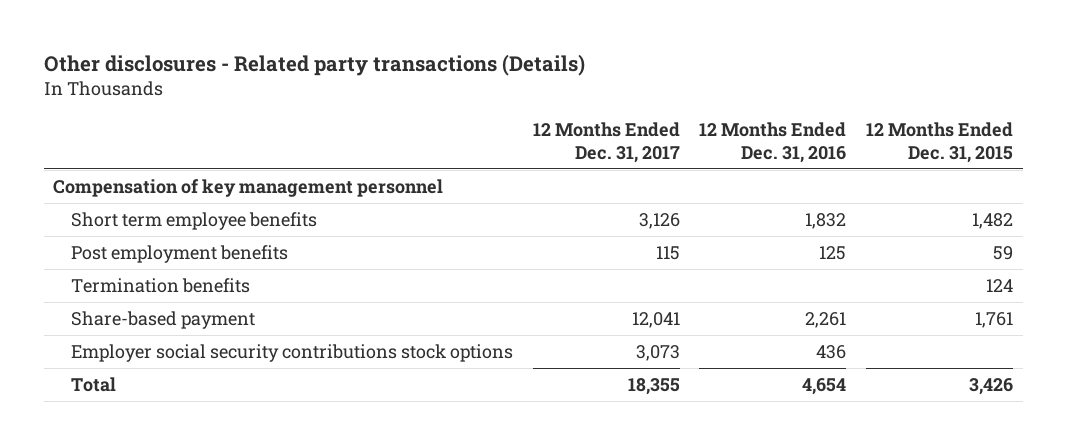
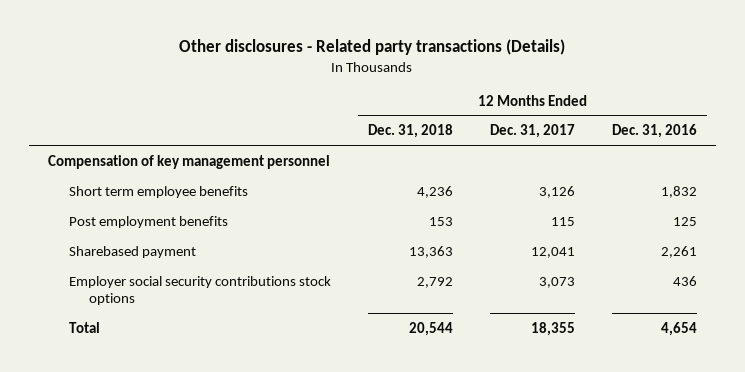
[865,121,1013,163] 12 Months Ended Dec. 31, 2015 -> none
none -> [367,124,453,139] Dec. 31, 2018
[71,277,251,293] Termination benefits -> none
[71,310,256,329] Share-based payment -> [68,245,196,258] Sharebased payment

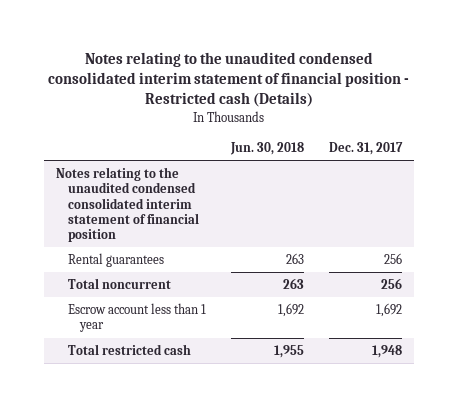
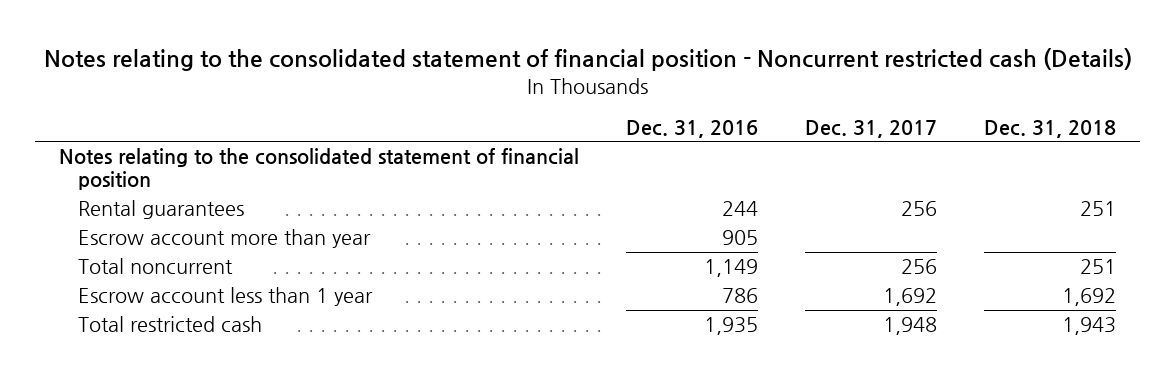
[48,52,410,108] Notes relating to the unaudited condensed consolidated interim statement of financial position - Restricted cash (Details) -> [43,48,1132,72] Notes relating to the consolidated statement of financial position - Noncurrent restricted cash (Details)
[230,142,305,156] Jun. 30, 2018 -> none
none -> [625,119,758,138] Dec. 31, 2016
none -> [984,119,1117,138] Dec. 31, 2018
[56,167,200,243] Notes relating to the unaudited condensed consolidated interim statement of financial position -> [58,148,579,191] Notes relating to the consolidated statement of financial position
none -> [78,229,372,249] Escrow account more than year

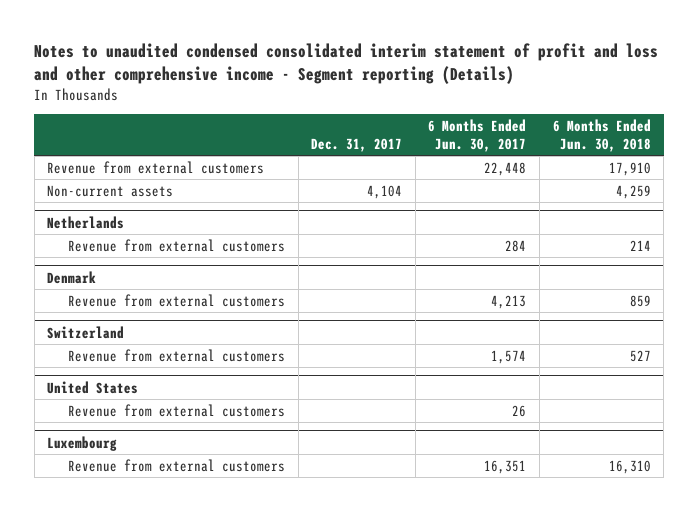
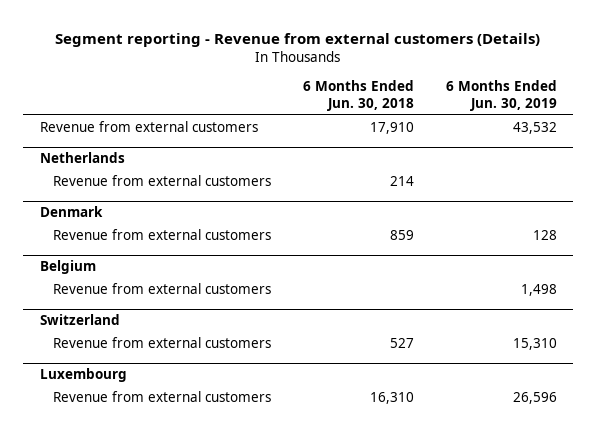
[34,43,659,84] Notes to unaudited condensed consolidated interim statement of profit and loss and other comprehensive income - Segment reporting (Details) -> [55,33,541,48] Segment reporting - Revenue from external customers (Details)
[311,137,403,152] Dec. 31, 2017 -> none
[428,118,527,152] 6 Months Ended Jun. 30, 2017 -> none
none -> [446,80,558,111] 6 Months Ended Jun. 30, 2019
[47,184,174,197] Non-current assets -> none
none -> [39,260,96,275] Belgium
none -> [52,283,271,295] Revenue from external customers
[47,380,139,394] United States -> none
[67,403,285,417] Revenue from external customers -> none

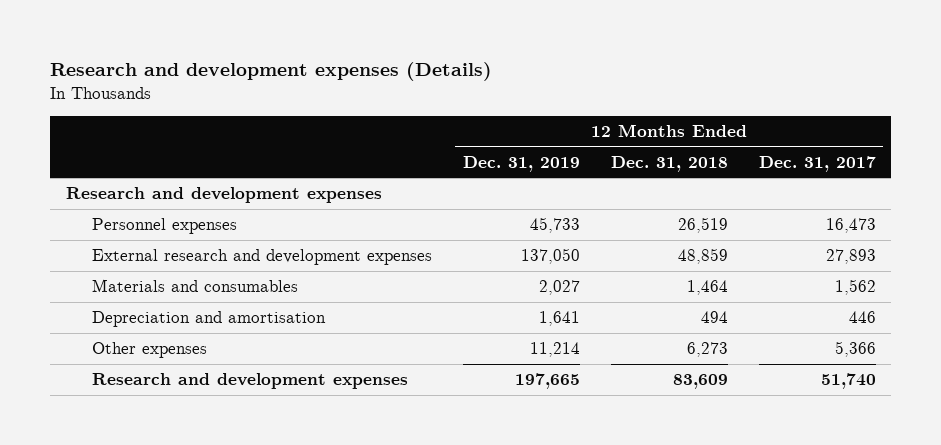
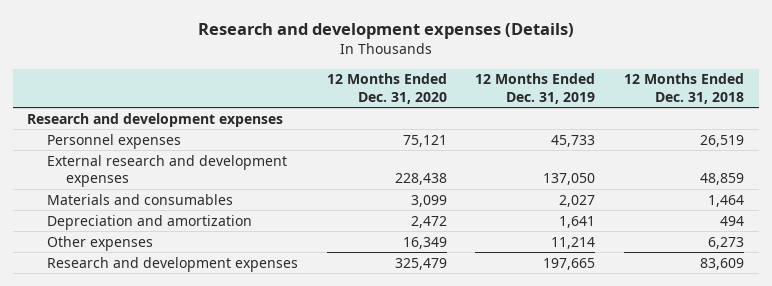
[758,155,876,172] Dec. 31, 2017 -> none
none -> [326,73,447,104] 12 Months Ended Dec. 31, 2020
[92,311,327,328] Depreciation and amortisation -> [46,214,252,230] Depreciation and amortization

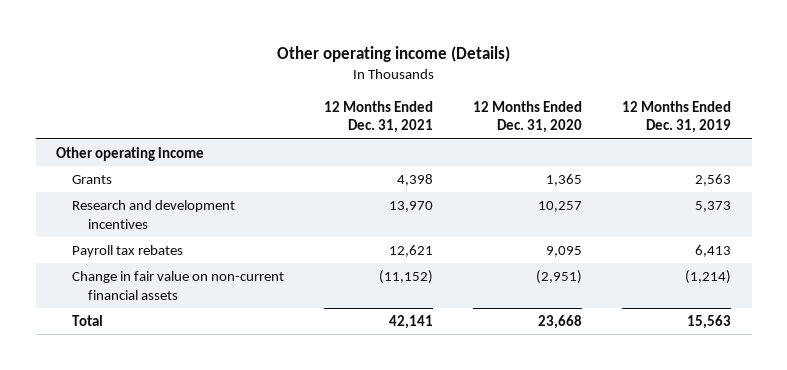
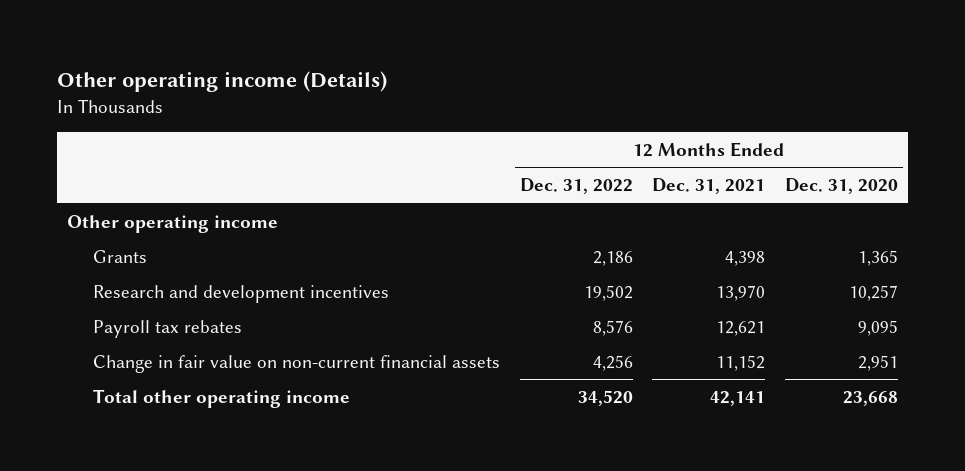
[622,100,732,134] 12 Months Ended Dec. 31, 2019 -> none
none -> [519,178,633,195] Dec. 31, 2022
[379,270,434,285] (11,152) -> [716,354,766,371] 11,152
[536,270,583,285] (2,951) -> [857,354,898,371] 2,951
[72,315,104,327] Total -> [93,388,351,408] Total other operating income

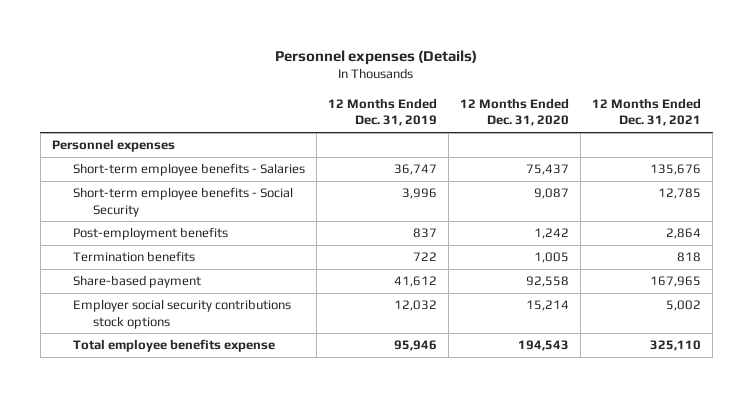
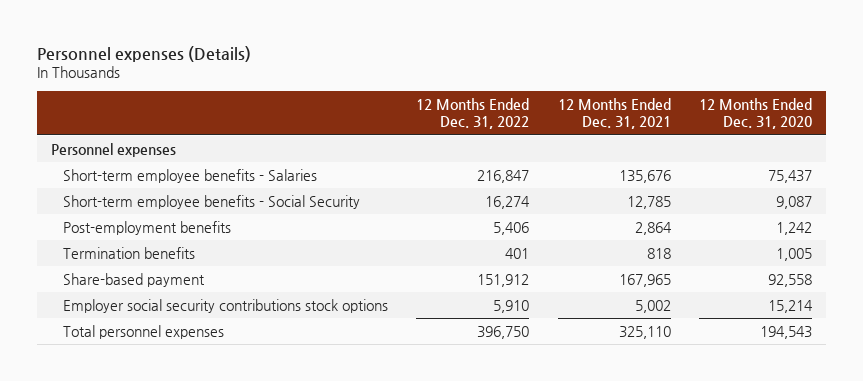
[327,97,437,127] 12 Months Ended Dec. 31, 2019 -> none
none -> [416,97,530,130] 12 Months Ended Dec. 31, 2022
[72,339,275,353] Total employee benefits expense -> [62,325,224,340] Total personnel expenses

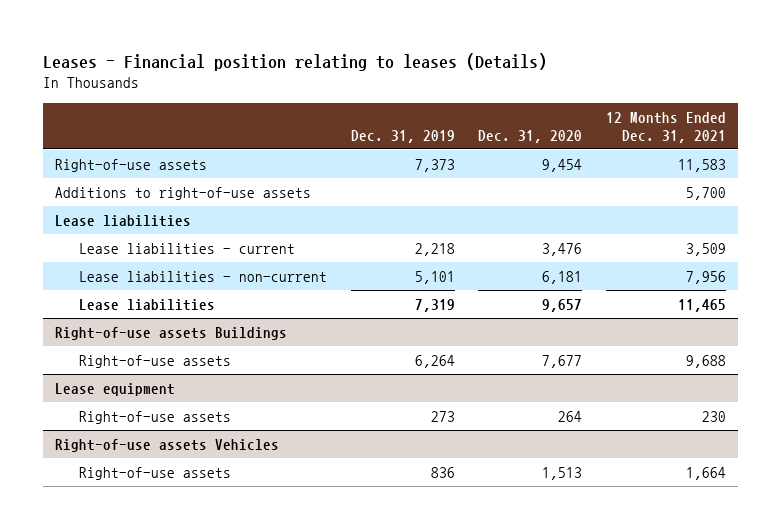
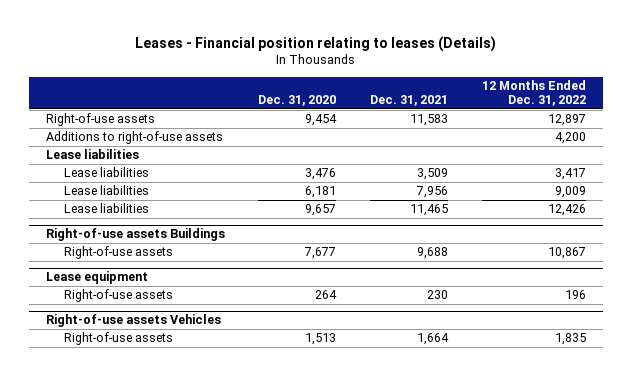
[350,129,455,143] Dec. 31, 2019 -> none
[606,111,727,143] 12 Months Ended Dec. 31, 2021 -> none
none -> [370,95,449,107] Dec. 31, 2021
none -> [481,79,586,107] 12 Months Ended Dec. 31, 2022
[78,243,295,255] Lease liabilities - current -> [63,167,149,178] Lease liabilities
[78,271,327,283] Lease liabilities - non-current -> [63,185,149,196] Lease liabilities

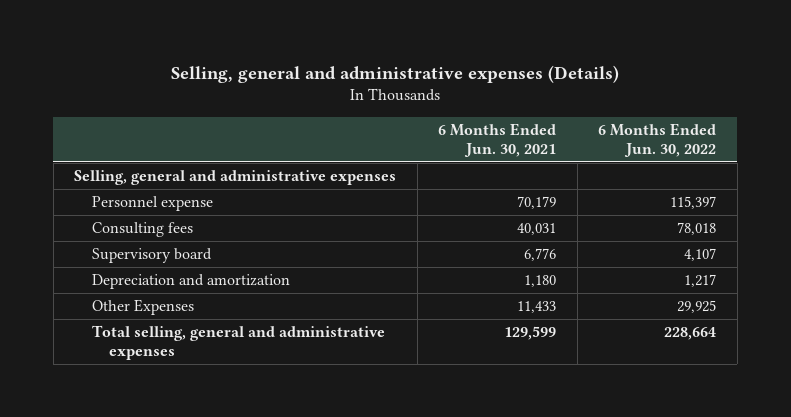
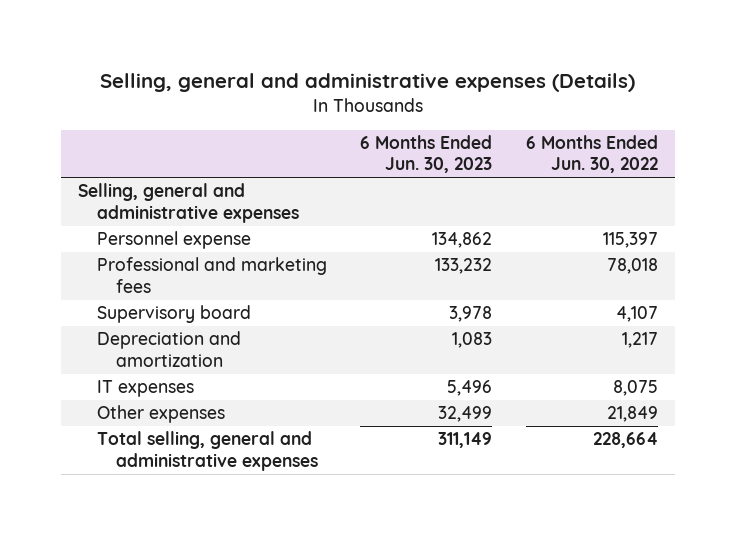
[438,122,557,158] 6 Months Ended Jun. 30, 2021 -> none
none -> [360,134,493,174] 6 Months Ended Jun. 30, 2023
[91,222,193,238] Consulting fees -> [96,257,327,293] Professional and marketing fees
none -> [96,380,194,398] IT expenses
[91,299,194,316] Other Expenses -> [96,405,225,424] Other expenses
[677,300,717,314] 29,925 -> [607,406,659,423] 21,849

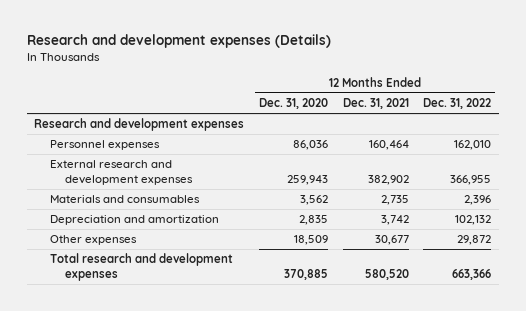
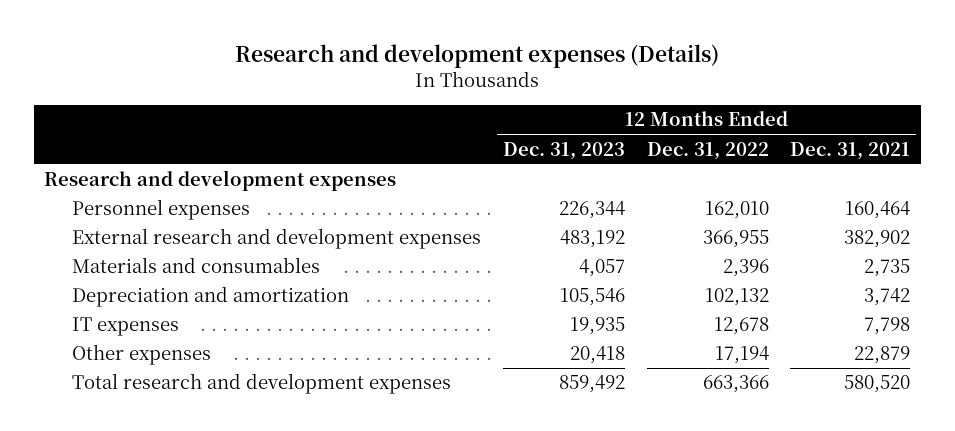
[259,97,329,109] Dec. 31, 2020 -> none
none -> [502,141,625,160] Dec. 31, 2023
none -> [71,317,179,337] IT expenses
[374,235,409,246] 30,677 -> [854,346,911,365] 22,879
[457,235,492,246] 29,872 -> [714,346,769,365] 17,194

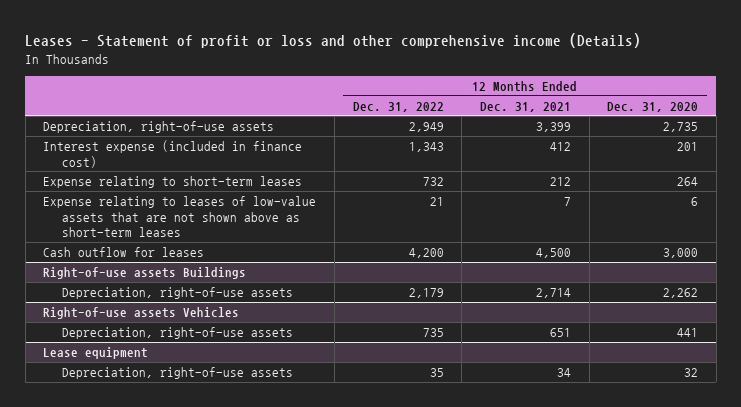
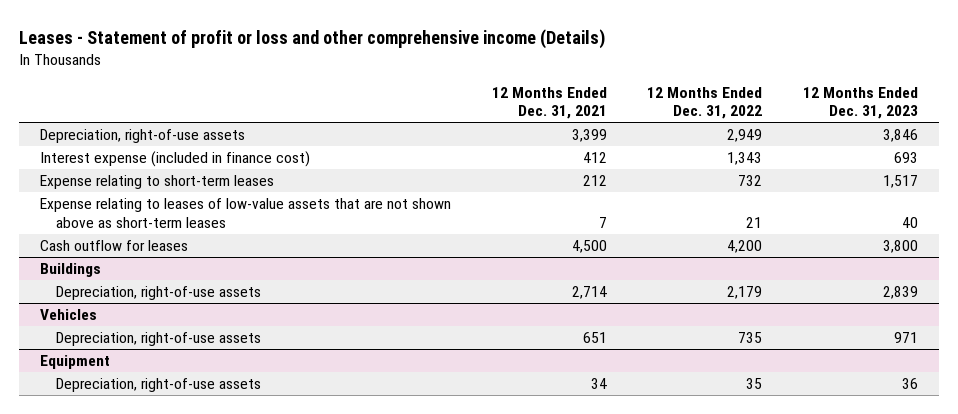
[607,101,699,112] Dec. 31, 2020 -> none
none -> [803,86,919,120] 12 Months Ended Dec. 31, 2023
[43,266,247,279] Right-of-use assets Buildings -> [39,263,101,278] Buildings
[43,306,240,319] Right-of-use assets Vehicles -> [39,309,97,321] Vehicles
[43,346,149,359] Lease equipment -> [39,355,110,370] Equipment

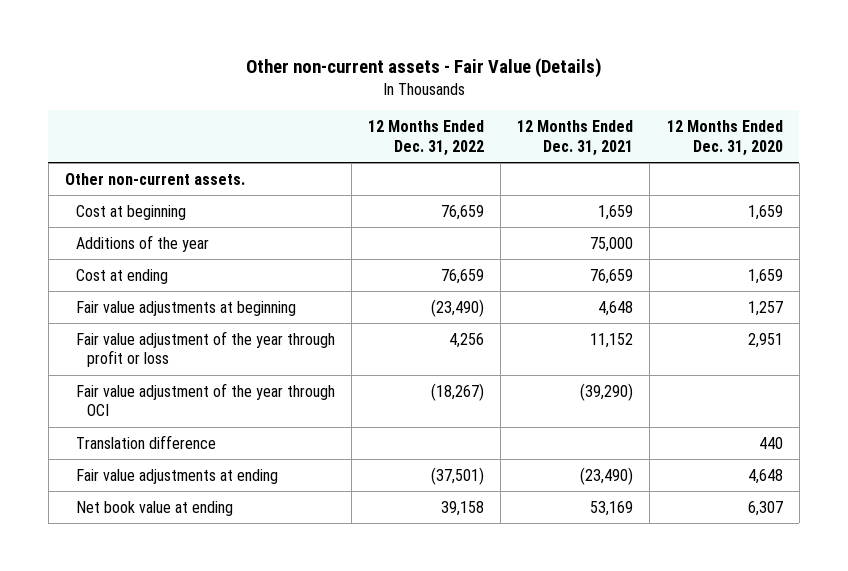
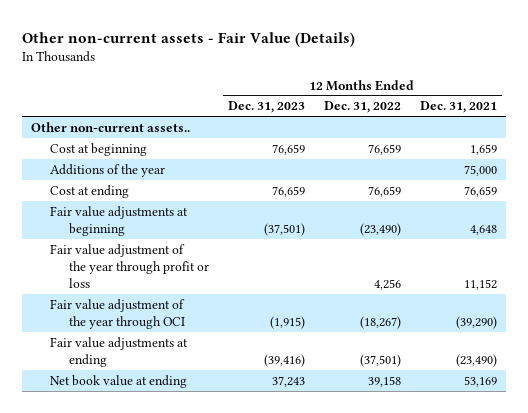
[666,119,783,156] 12 Months Ended Dec. 31, 2020 -> none
none -> [227,101,305,114] Dec. 31, 2023
[65,172,246,185] Other non-current assets. -> [31,121,191,132] Other non-current assets..
[76,434,217,449] Translation difference -> none

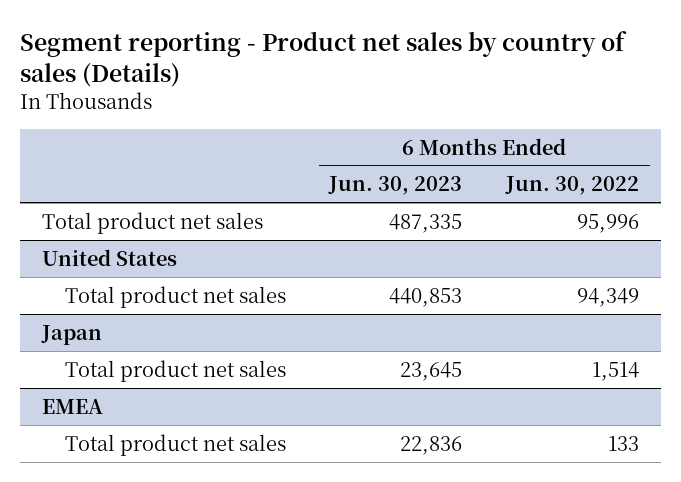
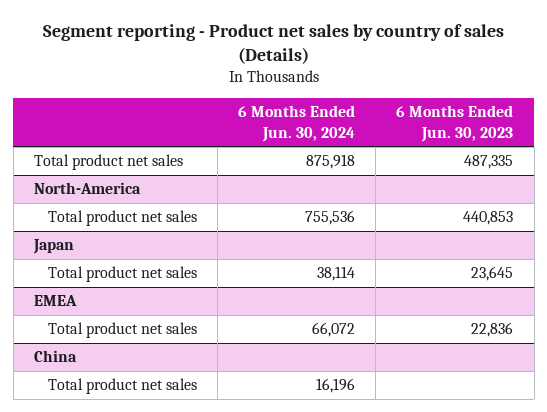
[504,176,639,196] Jun. 30, 2022 -> none
none -> [238,105,356,142] 6 Months Ended Jun. 30, 2024
[41,248,177,266] United States -> [33,182,141,195] North-America
none -> [33,350,77,363] China
none -> [47,378,197,395] Total product net sales

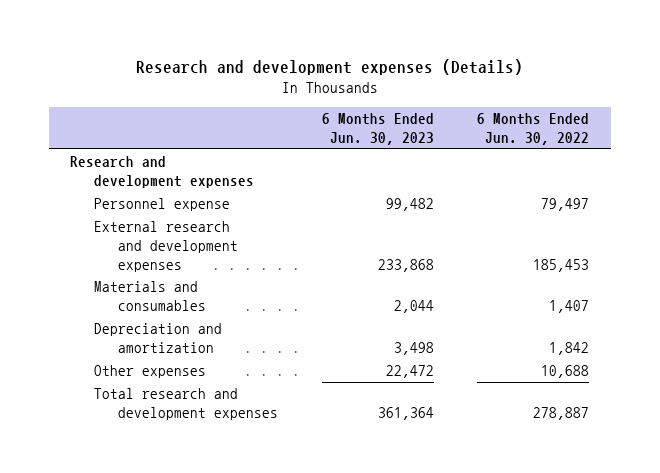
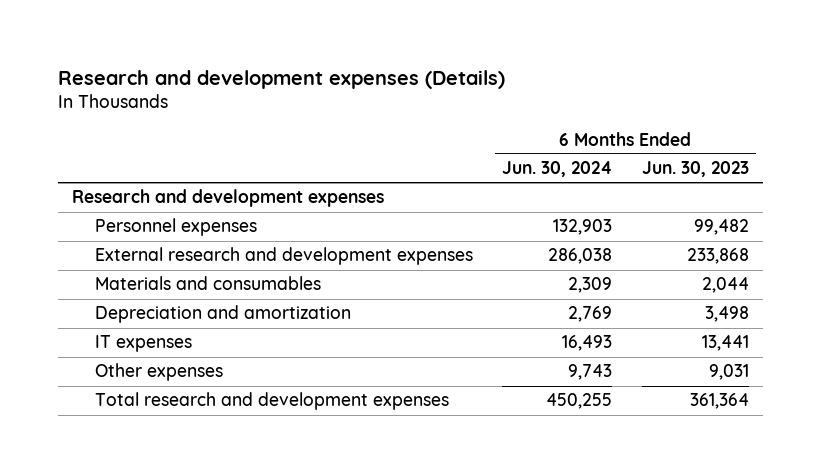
[477,113,590,145] 6 Months Ended Jun. 30, 2022 -> none
none -> [502,161,613,178] Jun. 30, 2024
[94,198,231,212] Personnel expense -> [94,218,257,237] Personnel expenses
none -> [94,335,192,353] IT expenses
[385,365,434,379] 22,472 -> [708,364,749,381] 9,031

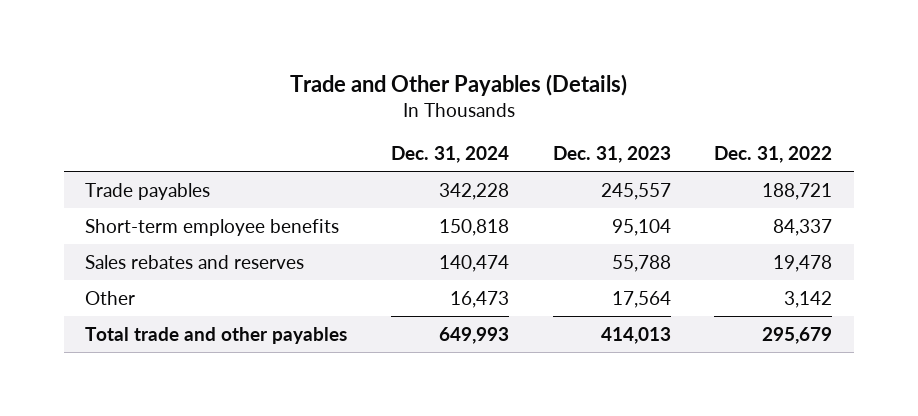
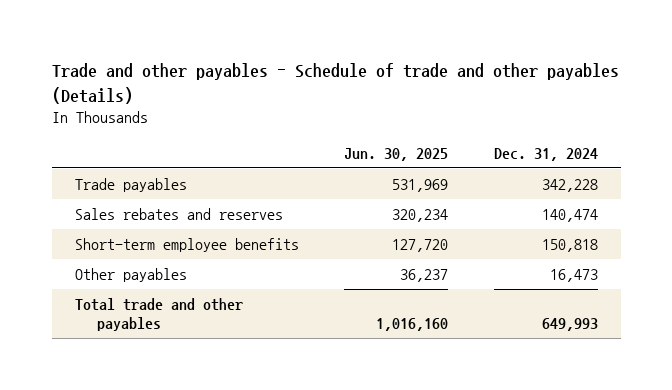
[289,74,627,97] Trade and Other Payables (Details) -> [51,63,619,104] Trade and other payables - Schedule of trade and other payables (Details)
[552,146,671,164] Dec. 31, 2023 -> none
[714,146,833,164] Dec. 31, 2022 -> none
none -> [344,147,449,161] Jun. 30, 2025
[85,218,340,236] Short-term employee benefits -> [74,237,299,252] Short-term employee benefits
[85,290,136,305] Other -> [74,267,187,282] Other payables

